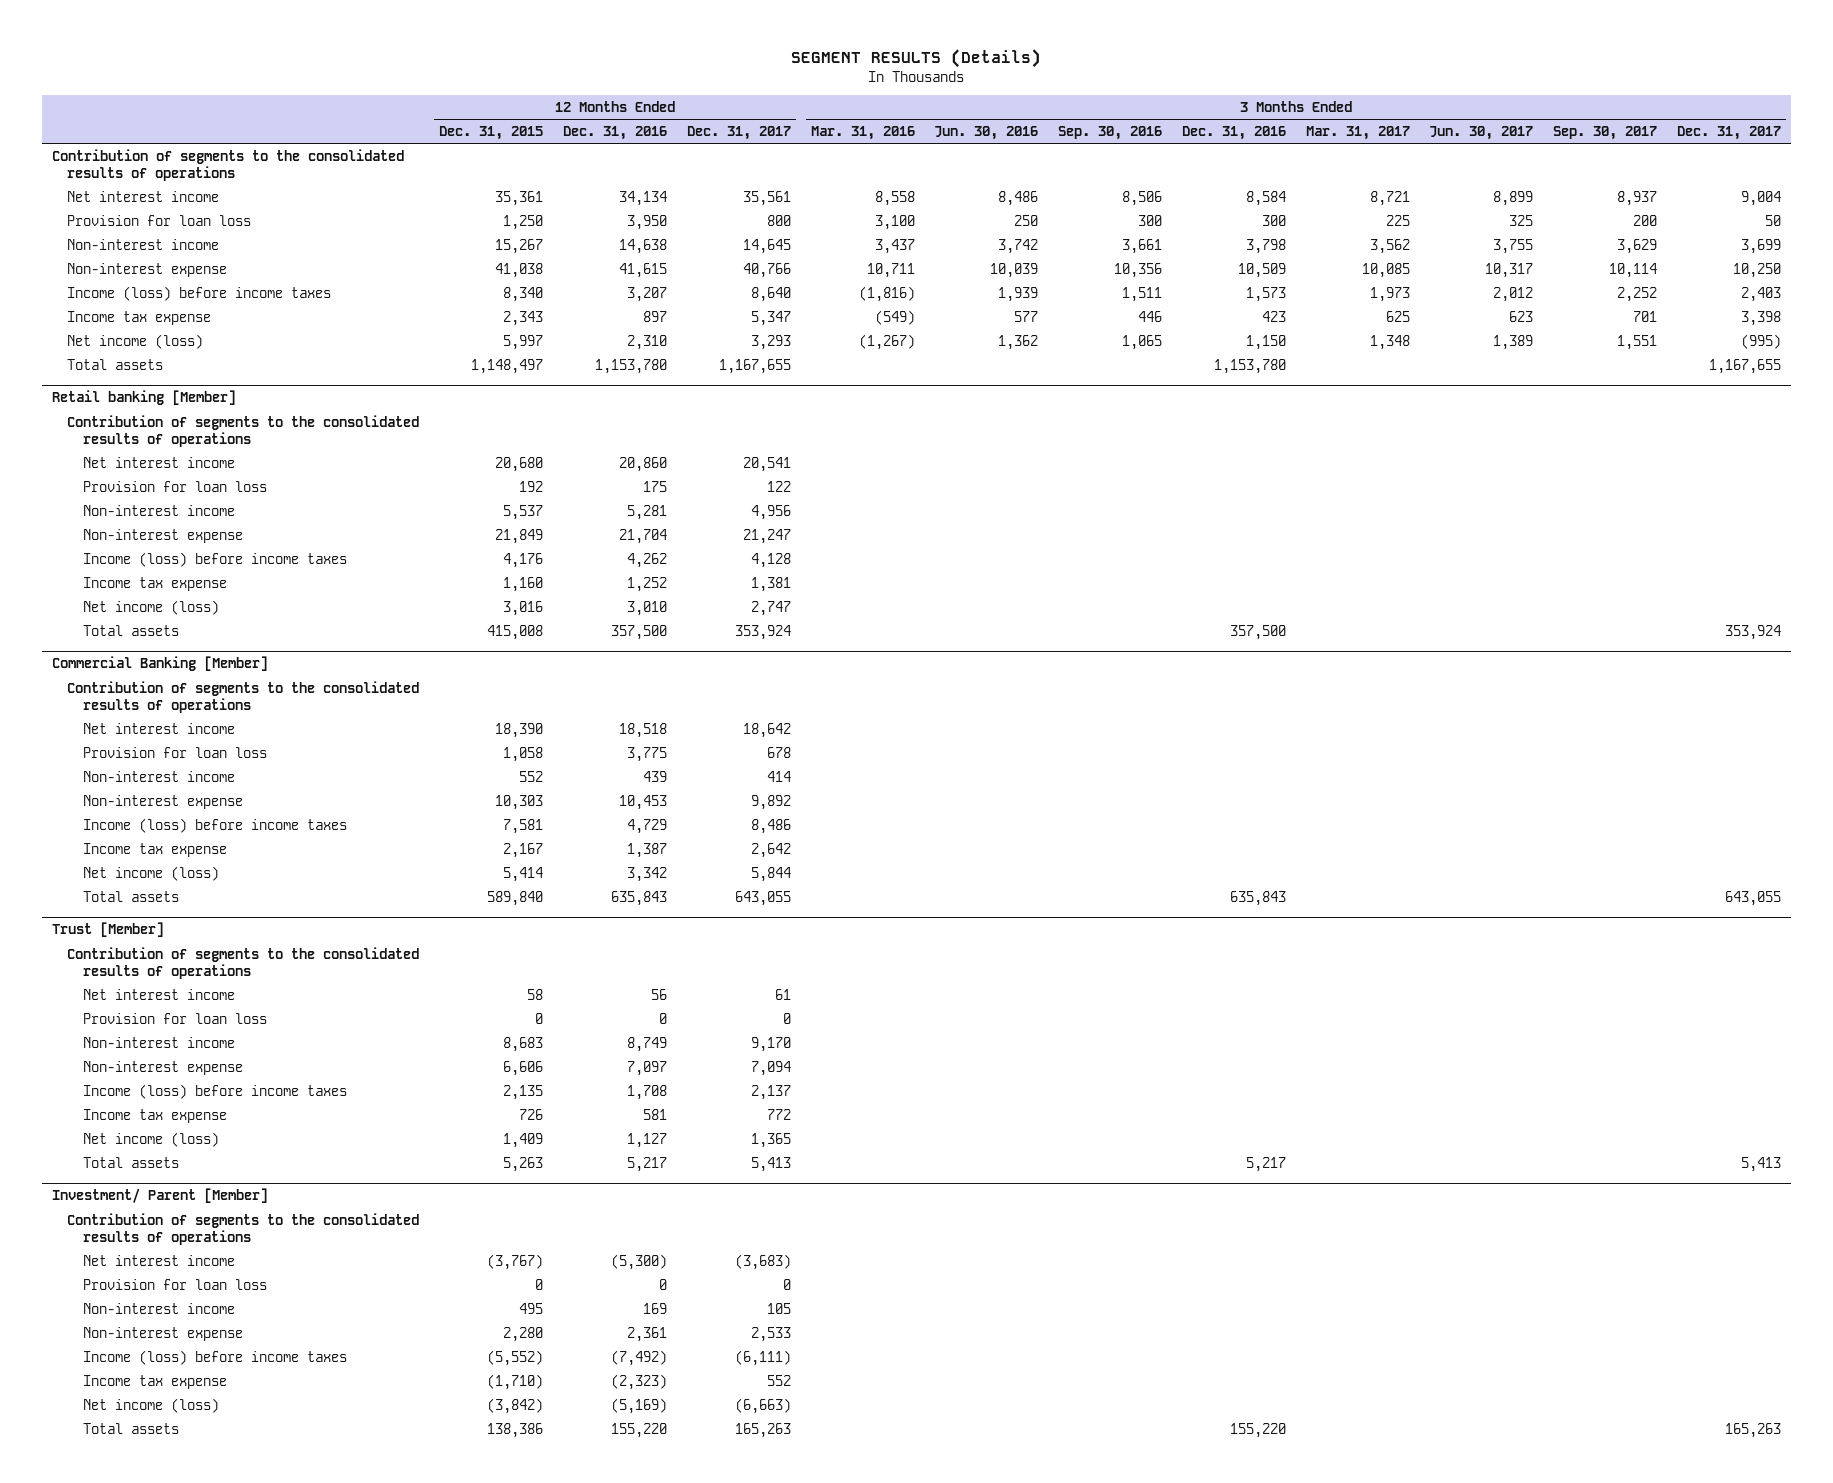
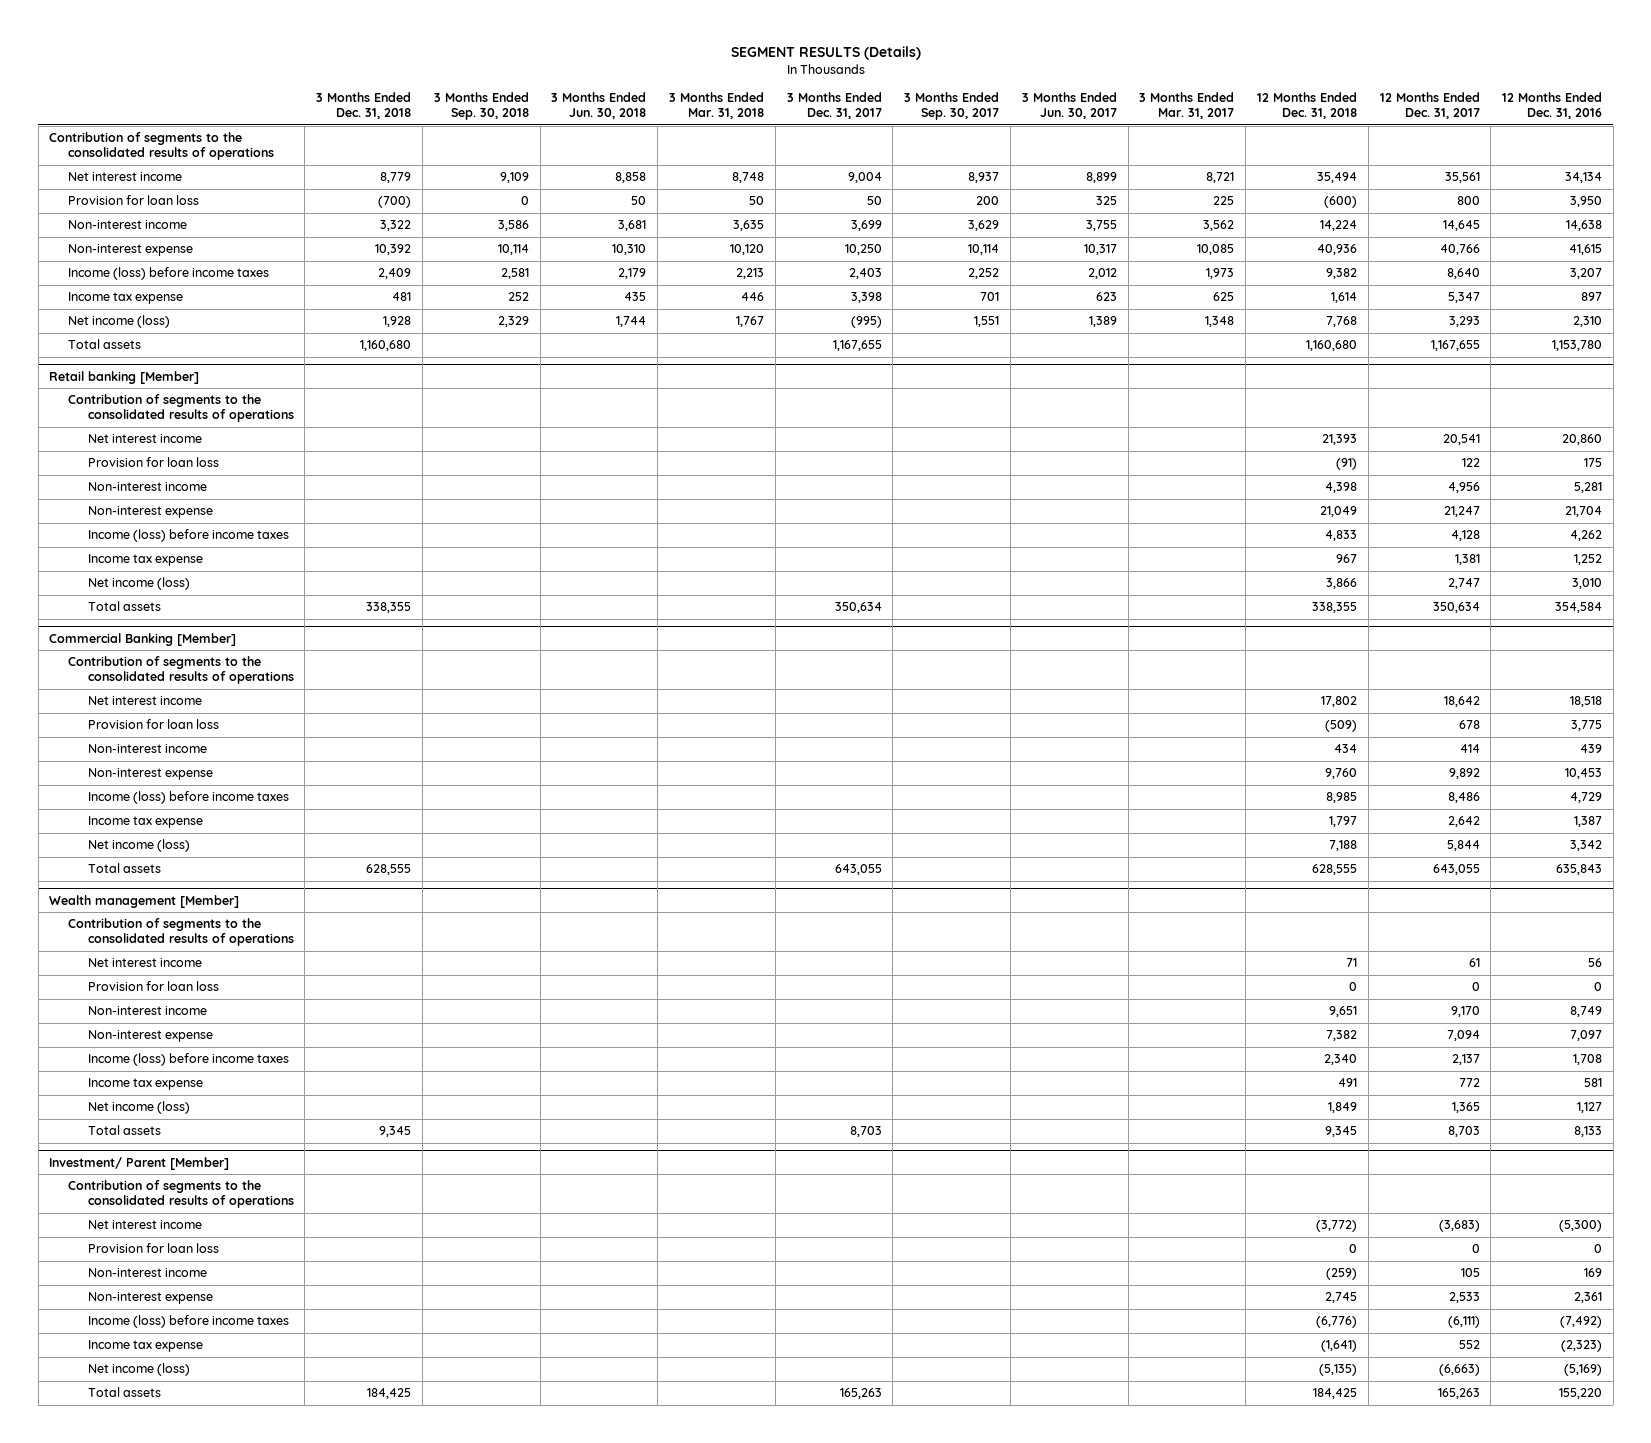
[439,126,544,141] Dec. 31, 2015 -> none
[810,126,915,141] Mar. 31, 2016 -> none
[934,126,1039,141] Jun. 30, 2016 -> none
[1058,126,1163,141] Sep. 30, 2016 -> none
[1181,126,1286,141] Dec. 31, 2016 -> none
none -> [316,92,412,120] 3 Months Ended Dec. 31, 2018
none -> [433,92,529,121] 3 Months Ended Sep. 30, 2018
none -> [551,92,647,120] 3 Months Ended Jun. 30, 2018
none -> [668,92,764,120] 3 Months Ended Mar. 31, 2018
none -> [1256,92,1357,120] 12 Months Ended Dec. 31, 2018
[610,624,667,640] 357,500 -> [1555,602,1603,614] 354,584
[734,624,791,640] 353,924 -> [1432,602,1480,614] 350,634
[1724,624,1781,640] 353,924 -> [834,602,882,614] 350,634
[51,922,164,938] Trust [Member] -> none
none -> [49,894,240,908] Wealth management [Member]
[626,1156,667,1172] 5,217 -> [1574,1126,1603,1138] 8,133
[750,1156,791,1172] 5,413 -> [1447,1126,1480,1138] 8,703
[1740,1156,1781,1172] 5,413 -> [849,1126,882,1138] 8,703

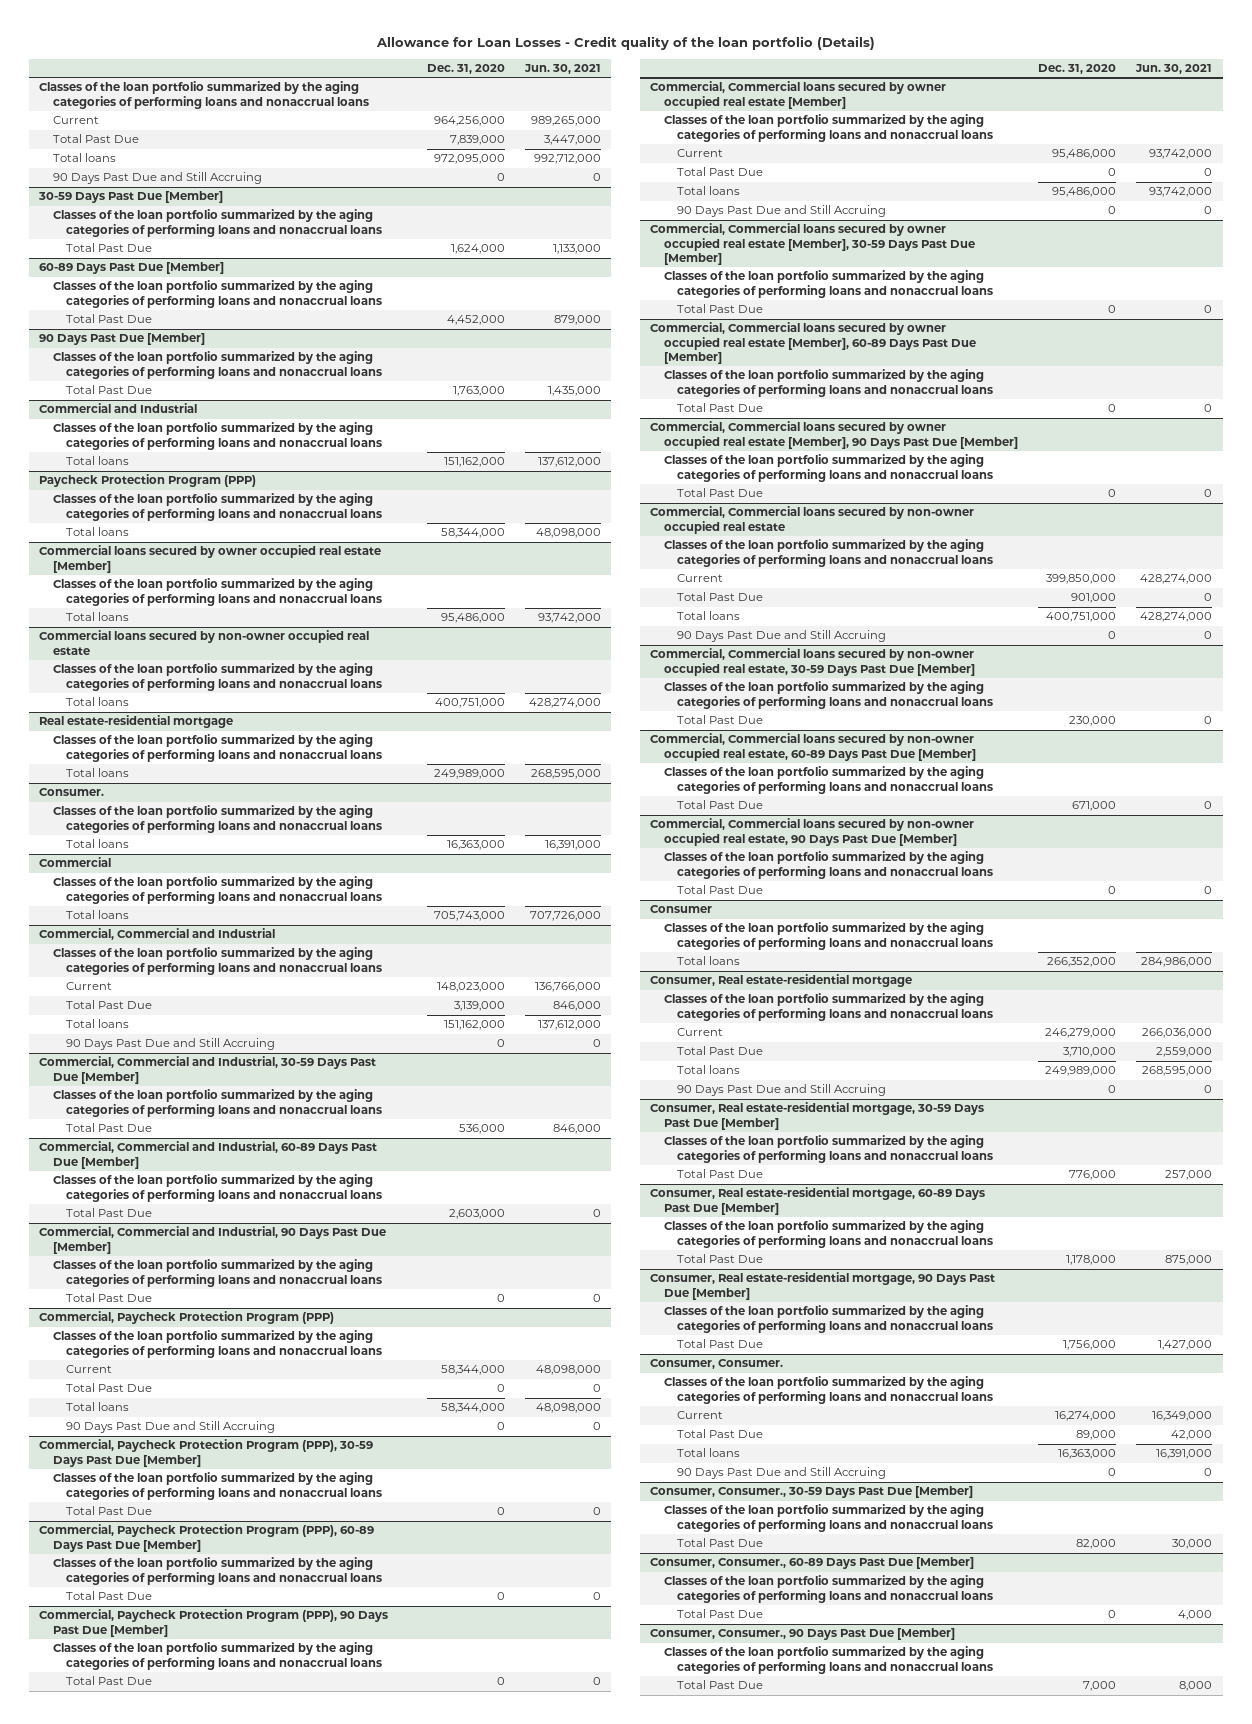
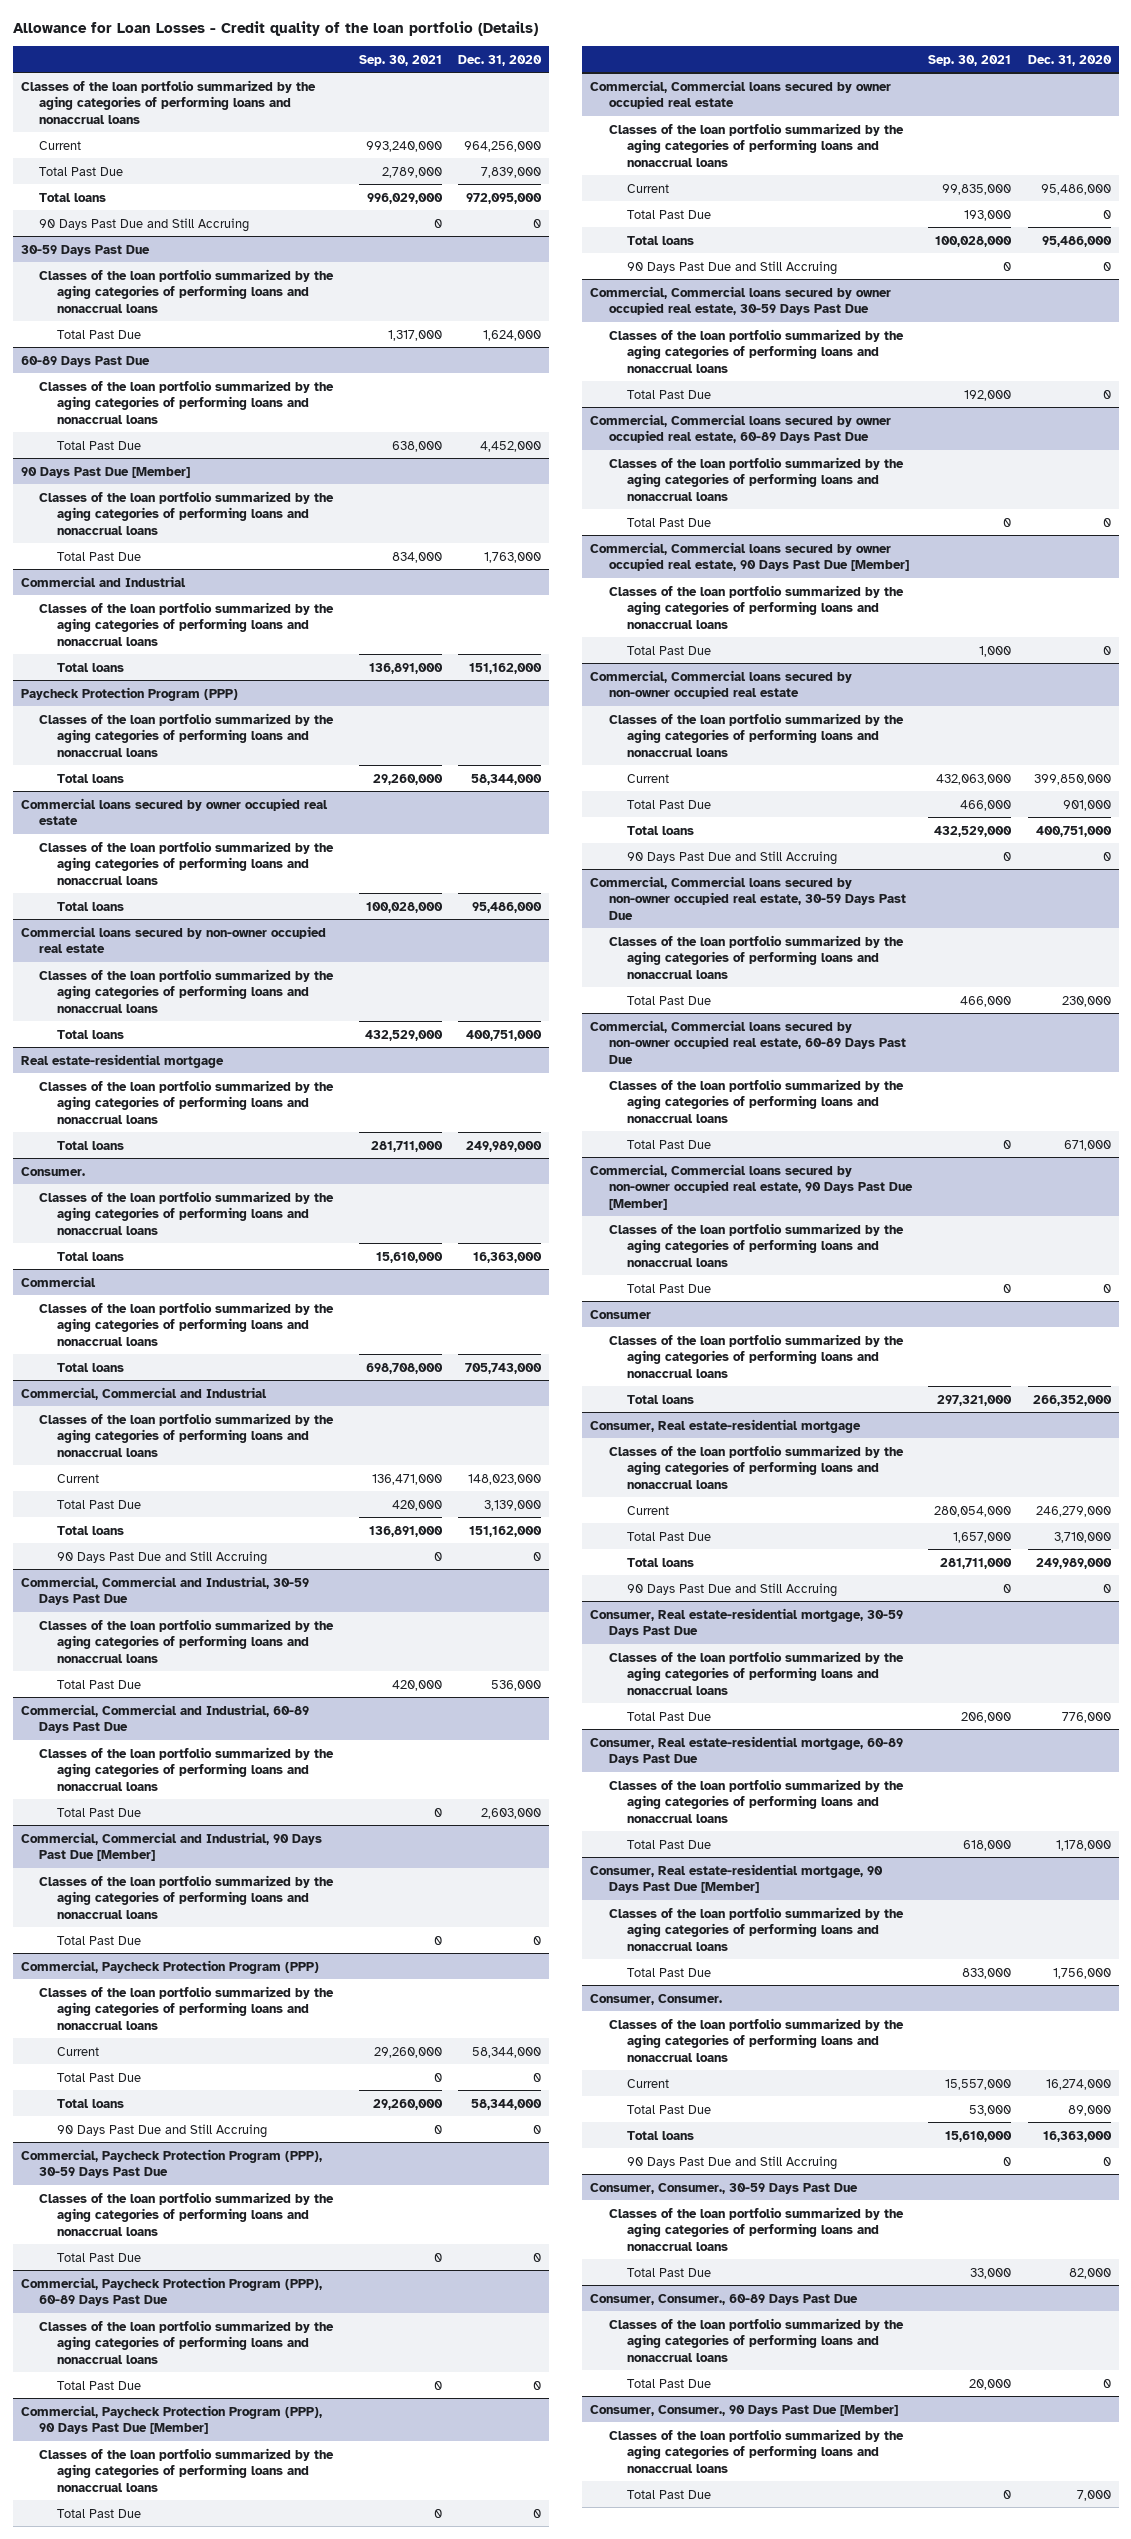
[524,63,602,74] Jun. 30, 2021 -> none
none -> [358,54,442,66] Sep. 30, 2021
[38,191,224,204] 30-59 Days Past Due [Member] -> [20,244,150,256] 30-59 Days Past Due
[39,262,225,275] 60-89 Days Past Due [Member] -> [20,355,150,367] 60-89 Days Past Due
[39,545,382,573] Commercial loans secured by owner occupied real estate [Member] -> [20,797,328,826] Commercial loans secured by owner occupied real estate
[39,1056,377,1084] Commercial, Commercial and Industrial, 30-59 Days Past Due [Member] -> [20,1575,309,1606] Commercial, Commercial and Industrial, 30-59 Days Past Due
[39,1141,378,1169] Commercial, Commercial and Industrial, 60-89 Days Past Due [Member] -> [20,1703,309,1734] Commercial, Commercial and Industrial, 60-89 Days Past Due
[39,1439,374,1467] Commercial, Paycheck Protection Program (PPP), 30-59 Days Past Due [Member] -> [20,2148,322,2179] Commercial, Paycheck Protection Program (PPP), 30-59 Days Past Due
[39,1524,375,1552] Commercial, Paycheck Protection Program (PPP), 60-89 Days Past Due [Member] -> [20,2276,322,2307] Commercial, Paycheck Protection Program (PPP), 60-89 Days Past Due
[650,81,947,109] Commercial, Commercial loans secured by owner occupied real estate [Member] -> [590,79,892,110] Commercial, Commercial loans secured by owner occupied real estate
[650,223,975,265] Commercial, Commercial loans secured by owner occupied real estate [Member], 30-59 Days Past Due [Member] -> [590,285,892,316] Commercial, Commercial loans secured by owner occupied real estate, 30-59 Days Past Due
[650,322,976,364] Commercial, Commercial loans secured by owner occupied real estate [Member], 60-89 Days Past Due [Member] -> [590,413,892,444] Commercial, Commercial loans secured by owner occupied real estate, 60-89 Days Past Due
[650,421,1018,449] Commercial, Commercial loans secured by owner occupied real estate [Member], 90 Days Past Due [Member] -> [590,541,909,572] Commercial, Commercial loans secured by owner occupied real estate, 90 Days Past Due [Member]
[650,648,975,676] Commercial, Commercial loans secured by non-owner occupied real estate, 30-59 Days Past Due [Member] -> [590,875,906,920] Commercial, Commercial loans secured by non-owner occupied real estate, 30-59 Days Past Due
[650,733,976,761] Commercial, Commercial loans secured by non-owner occupied real estate, 60-89 Days Past Due [Member] -> [590,1019,906,1064] Commercial, Commercial loans secured by non-owner occupied real estate, 60-89 Days Past Due
[650,1102,985,1130] Consumer, Real estate-residential mortgage, 30-59 Days Past Due [Member] -> [590,1607,904,1638] Consumer, Real estate-residential mortgage, 30-59 Days Past Due
[650,1187,986,1215] Consumer, Real estate-residential mortgage, 60-89 Days Past Due [Member] -> [590,1735,904,1766] Consumer, Real estate-residential mortgage, 60-89 Days Past Due
[650,1486,974,1499] Consumer, Consumer., 30-59 Days Past Due [Member] -> [590,2182,859,2194] Consumer, Consumer., 30-59 Days Past Due
[650,1557,975,1570] Consumer, Consumer., 60-89 Days Past Due [Member] -> [590,2293,859,2305] Consumer, Consumer., 60-89 Days Past Due

